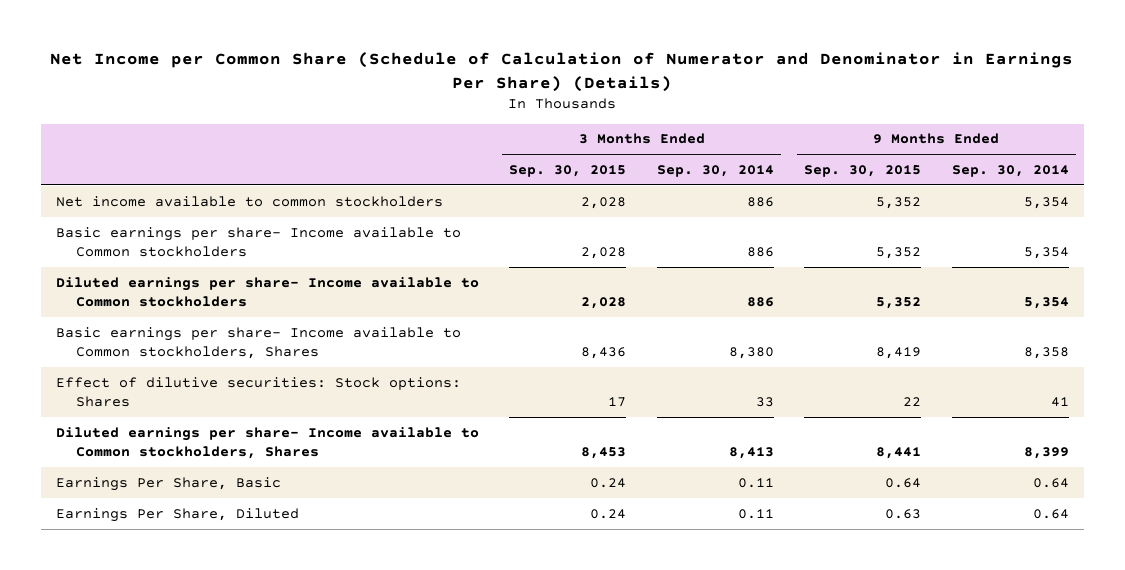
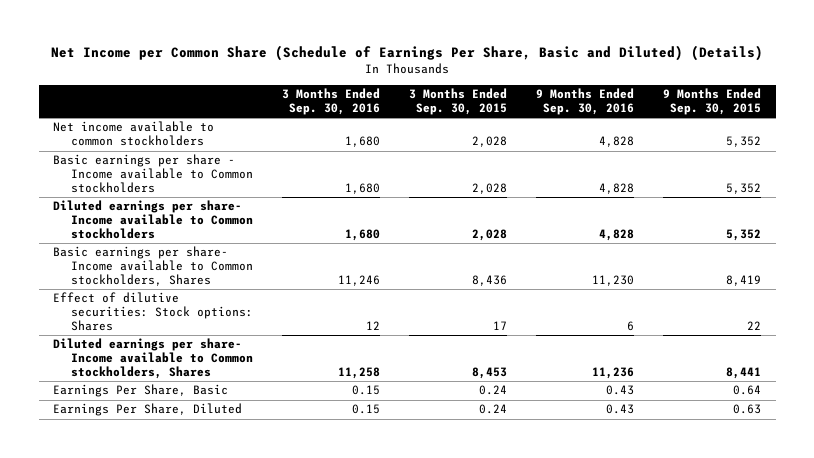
[50,52,1074,92] Net Income per Common Share (Schedule of Calculation of Numerator and Denominator in Earnings Per Share) (Details) -> [51,44,764,61] Net Income per Common Share (Schedule of Earnings Per Share, Basic and Diluted) (Details)
[656,165,774,178] Sep. 30, 2014 -> none
[951,165,1069,178] Sep. 30, 2014 -> none
none -> [281,88,380,116] 3 Months Ended Sep. 30, 2016
none -> [535,88,634,116] 9 Months Ended Sep. 30, 2016
[55,226,461,258] Basic earnings per share- Income available to Common stockholders -> [53,154,253,194] Basic earnings per share - Income available to Common stockholders

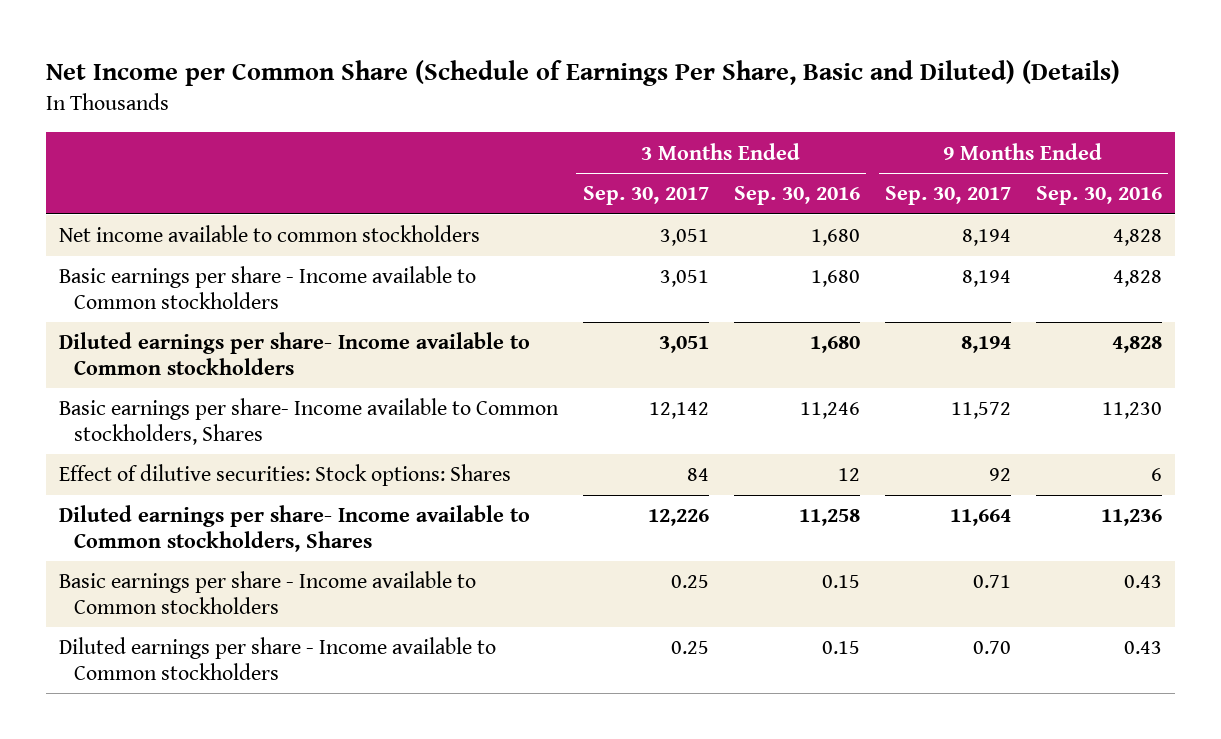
[408,88,507,116] 3 Months Ended Sep. 30, 2015 -> none
[663,88,762,116] 9 Months Ended Sep. 30, 2015 -> none
none -> [582,186,709,206] Sep. 30, 2017
none -> [884,186,1011,206] Sep. 30, 2017
[53,384,229,398] Earnings Per Share, Basic -> [58,571,476,614] Basic earnings per share - Income available to Common stockholders
[53,403,243,417] Earnings Per Share, Diluted -> [58,637,496,680] Diluted earnings per share - Income available to Common stockholders

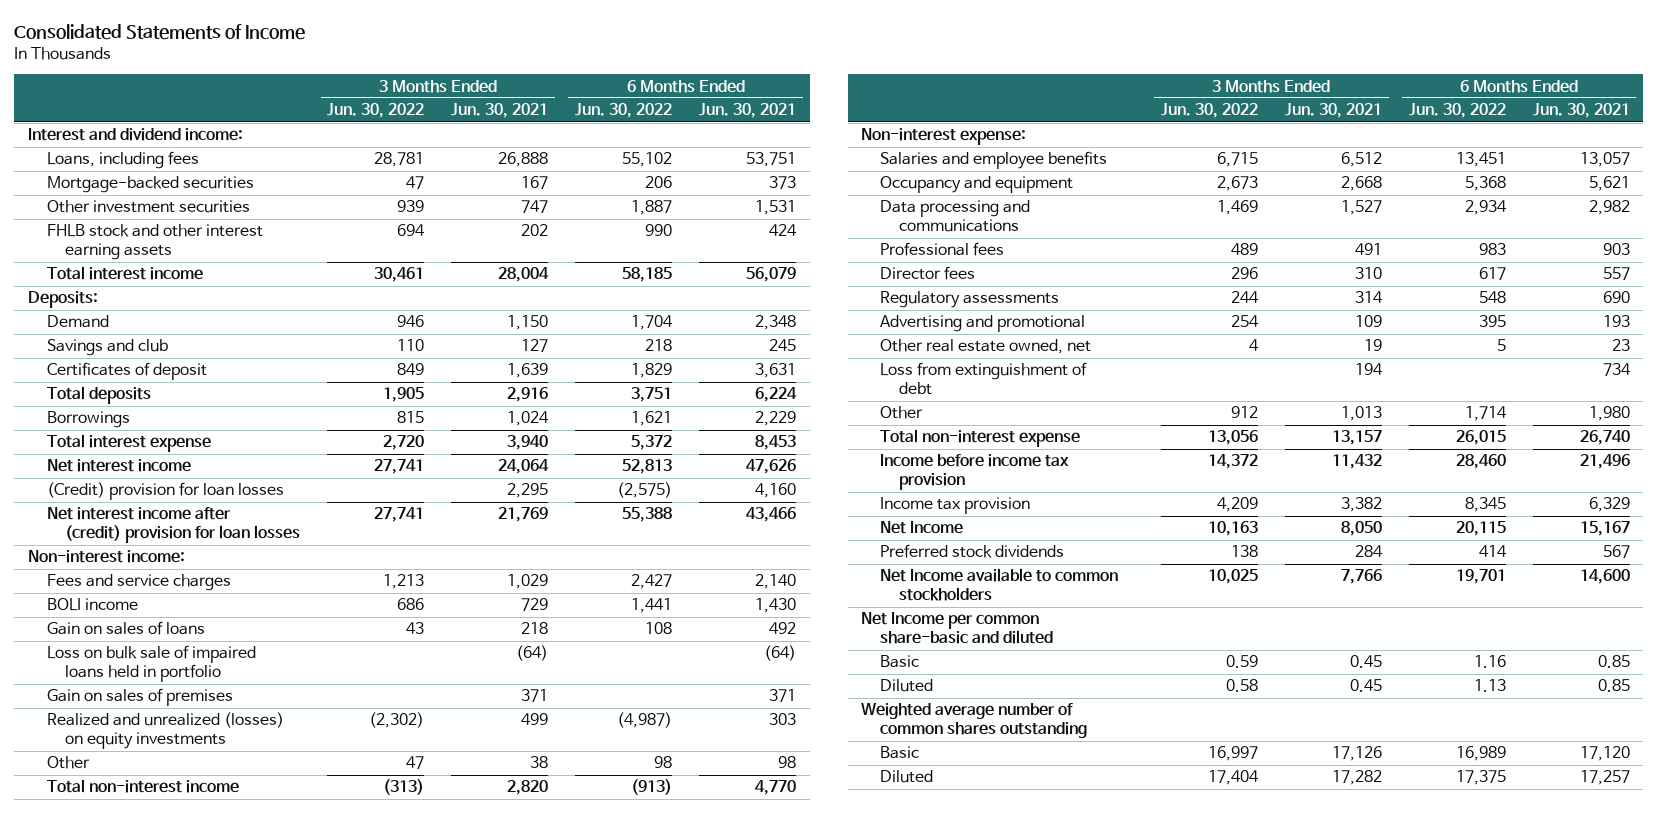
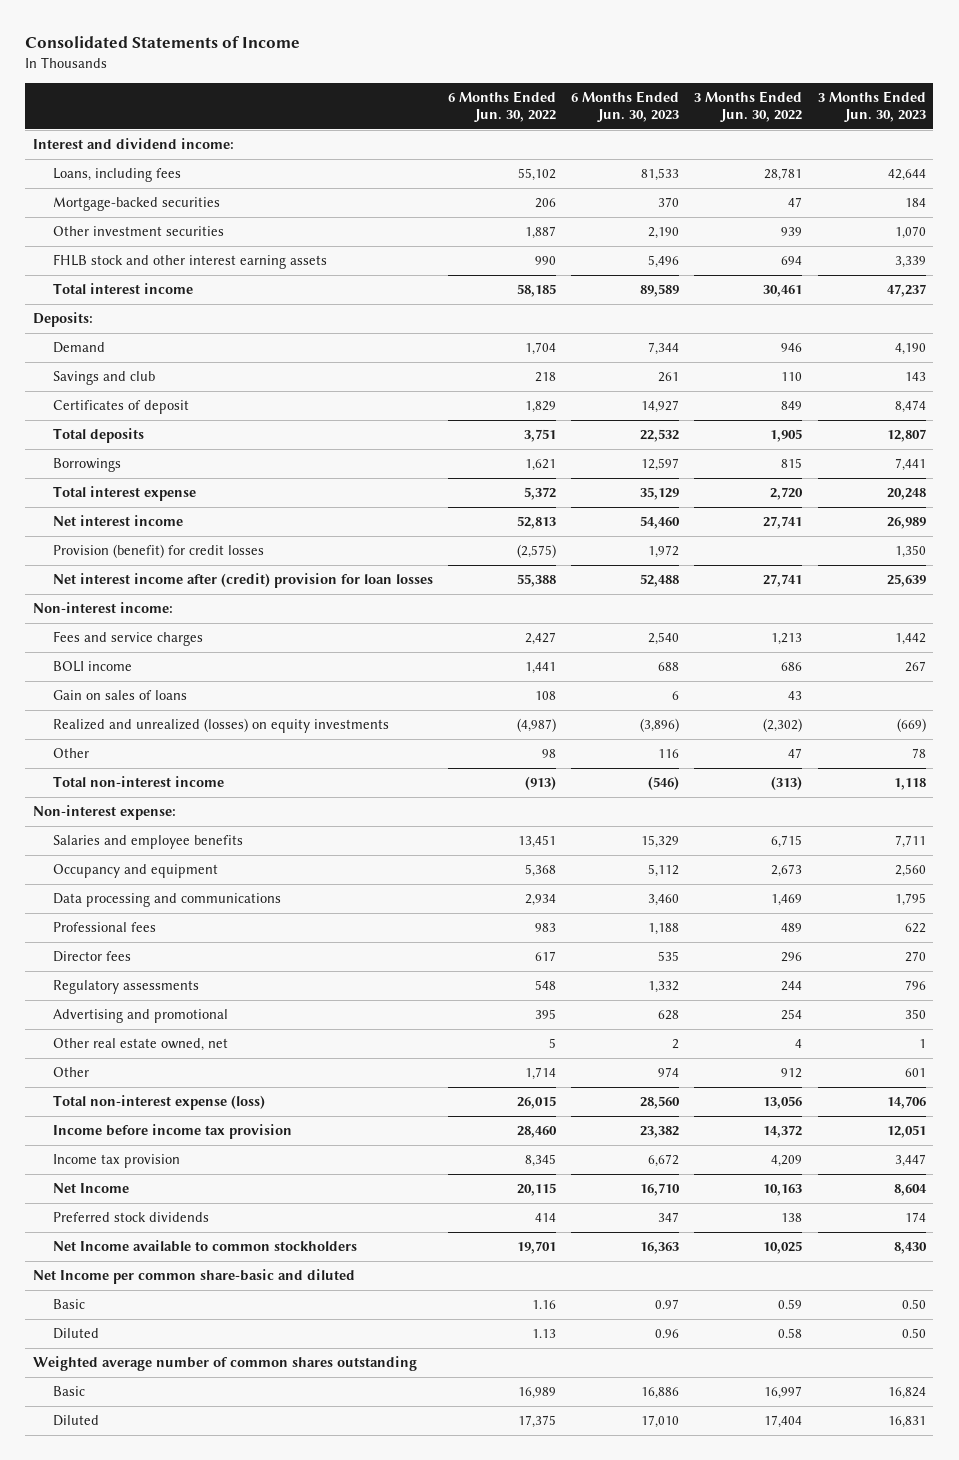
[451,103,549,119] Jun. 30, 2021 -> none
[699,103,797,119] Jun. 30, 2021 -> none
none -> [571,90,680,123] 6 Months Ended Jun. 30, 2023
none -> [817,90,926,123] 3 Months Ended Jun. 30, 2023
[46,482,284,501] (Credit) provision for loan losses -> [52,544,264,559] Provision (benefit) for credit losses
[46,645,256,683] Loss on bulk sale of impaired loans held in portfolio -> none
[46,688,233,707] Gain on sales of premises -> none
[880,362,1088,396] Loss from extinguishment of debt -> none
[880,429,1081,448] Total non-interest expense -> [52,1095,265,1111] Total non-interest expense (loss)

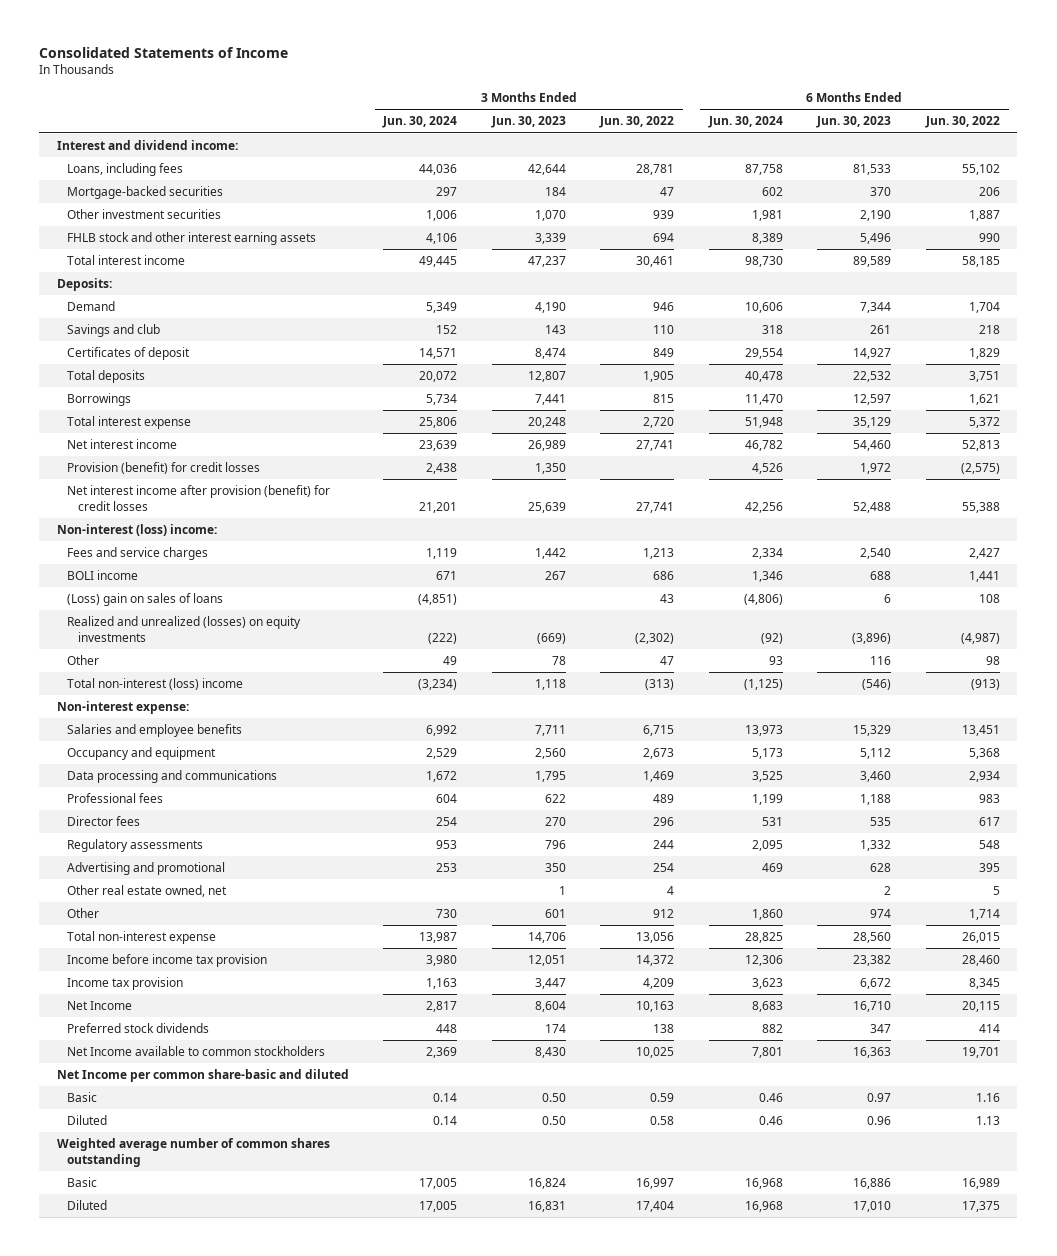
none -> [382,116,458,129] Jun. 30, 2024
none -> [707,116,783,129] Jun. 30, 2024
[52,573,433,589] Net interest income after (credit) provision for loan losses -> [67,484,331,511] Net interest income after provision (benefit) for credit losses
[33,602,174,614] Non-interest income: -> [56,523,217,536] Non-interest (loss) income:
[52,690,187,701] Gain on sales of loans -> [67,592,224,606] (Loss) gain on sales of loans
[52,776,224,788] Total non-interest income -> [67,677,244,690] Total non-interest (loss) income
[52,1095,265,1111] Total non-interest expense (loss) -> [67,930,217,944] Total non-interest expense

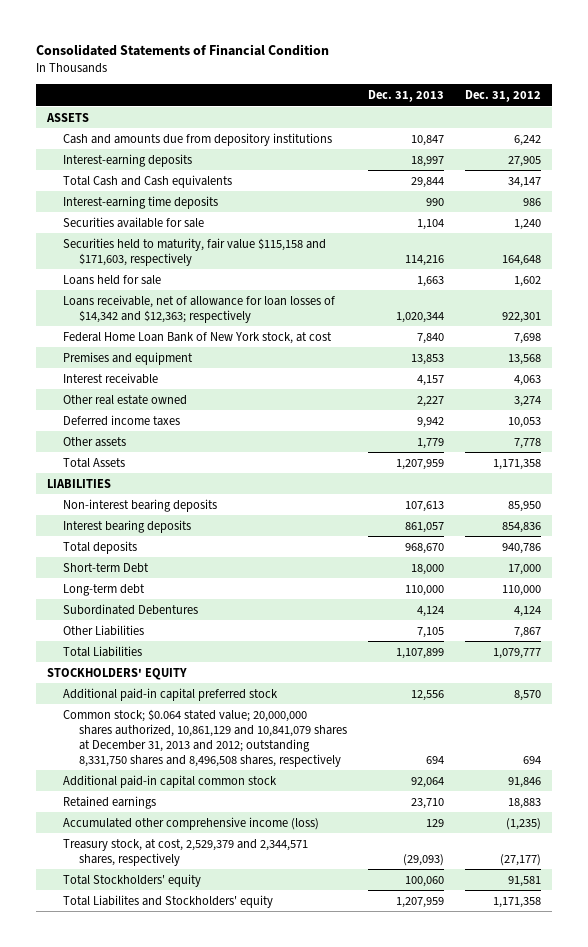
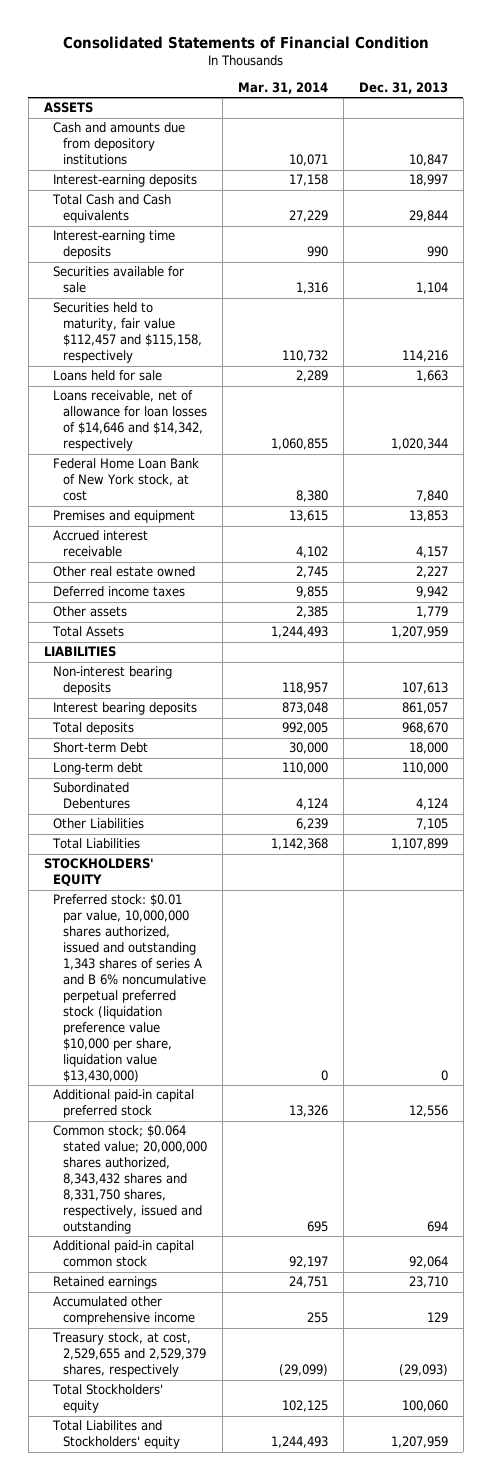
[465,90,542,103] Dec. 31, 2012 -> none
none -> [237,81,328,94] Mar. 31, 2014
[62,237,326,266] Securities held to maturity, fair value $115,158 and $171,603, respectively -> [53,302,202,364] Securities held to maturity, fair value $112,457 and $115,158, respectively
[62,294,335,323] Loans receivable, net of allowance for loan losses of $14,342 and $12,363; respectively -> [53,390,207,452] Loans receivable, net of allowance for loan losses of $14,646 and $14,342, respectively
[62,372,158,384] Interest receivable -> [53,530,149,558] Accrued interest receivable
none -> [53,894,206,1082] Preferred stock: $0.01 par value, 10,000,000 shares authorized, issued and outstanding 1,343 shares of series A and B 6% noncumulative perpetual preferred stock (liquidation preference value $10,000 per share, liquidation value $13,430,000)
[62,708,347,767] Common stock; $0.064 stated value; 20,000,000 shares authorized, 10,861,129 and 10,841,079 shares at December 31, 2013 and 2012; outstanding 8,331,750 shares and 8,496,508 shares, respectively -> [53,1125,207,1235] Common stock; $0.064 stated value; 20,000,000 shares authorized, 8,343,432 shares and 8,331,750 shares, respectively, issued and outstanding
[62,816,319,830] Accumulated other comprehensive income (loss) -> [53,1296,195,1326] Accumulated other comprehensive income
[62,838,308,866] Treasury stock, at cost, 2,529,379 and 2,344,571 shares, respectively -> [52,1332,206,1378] Treasury stock, at cost, 2,529,655 and 2,529,379 shares, respectively

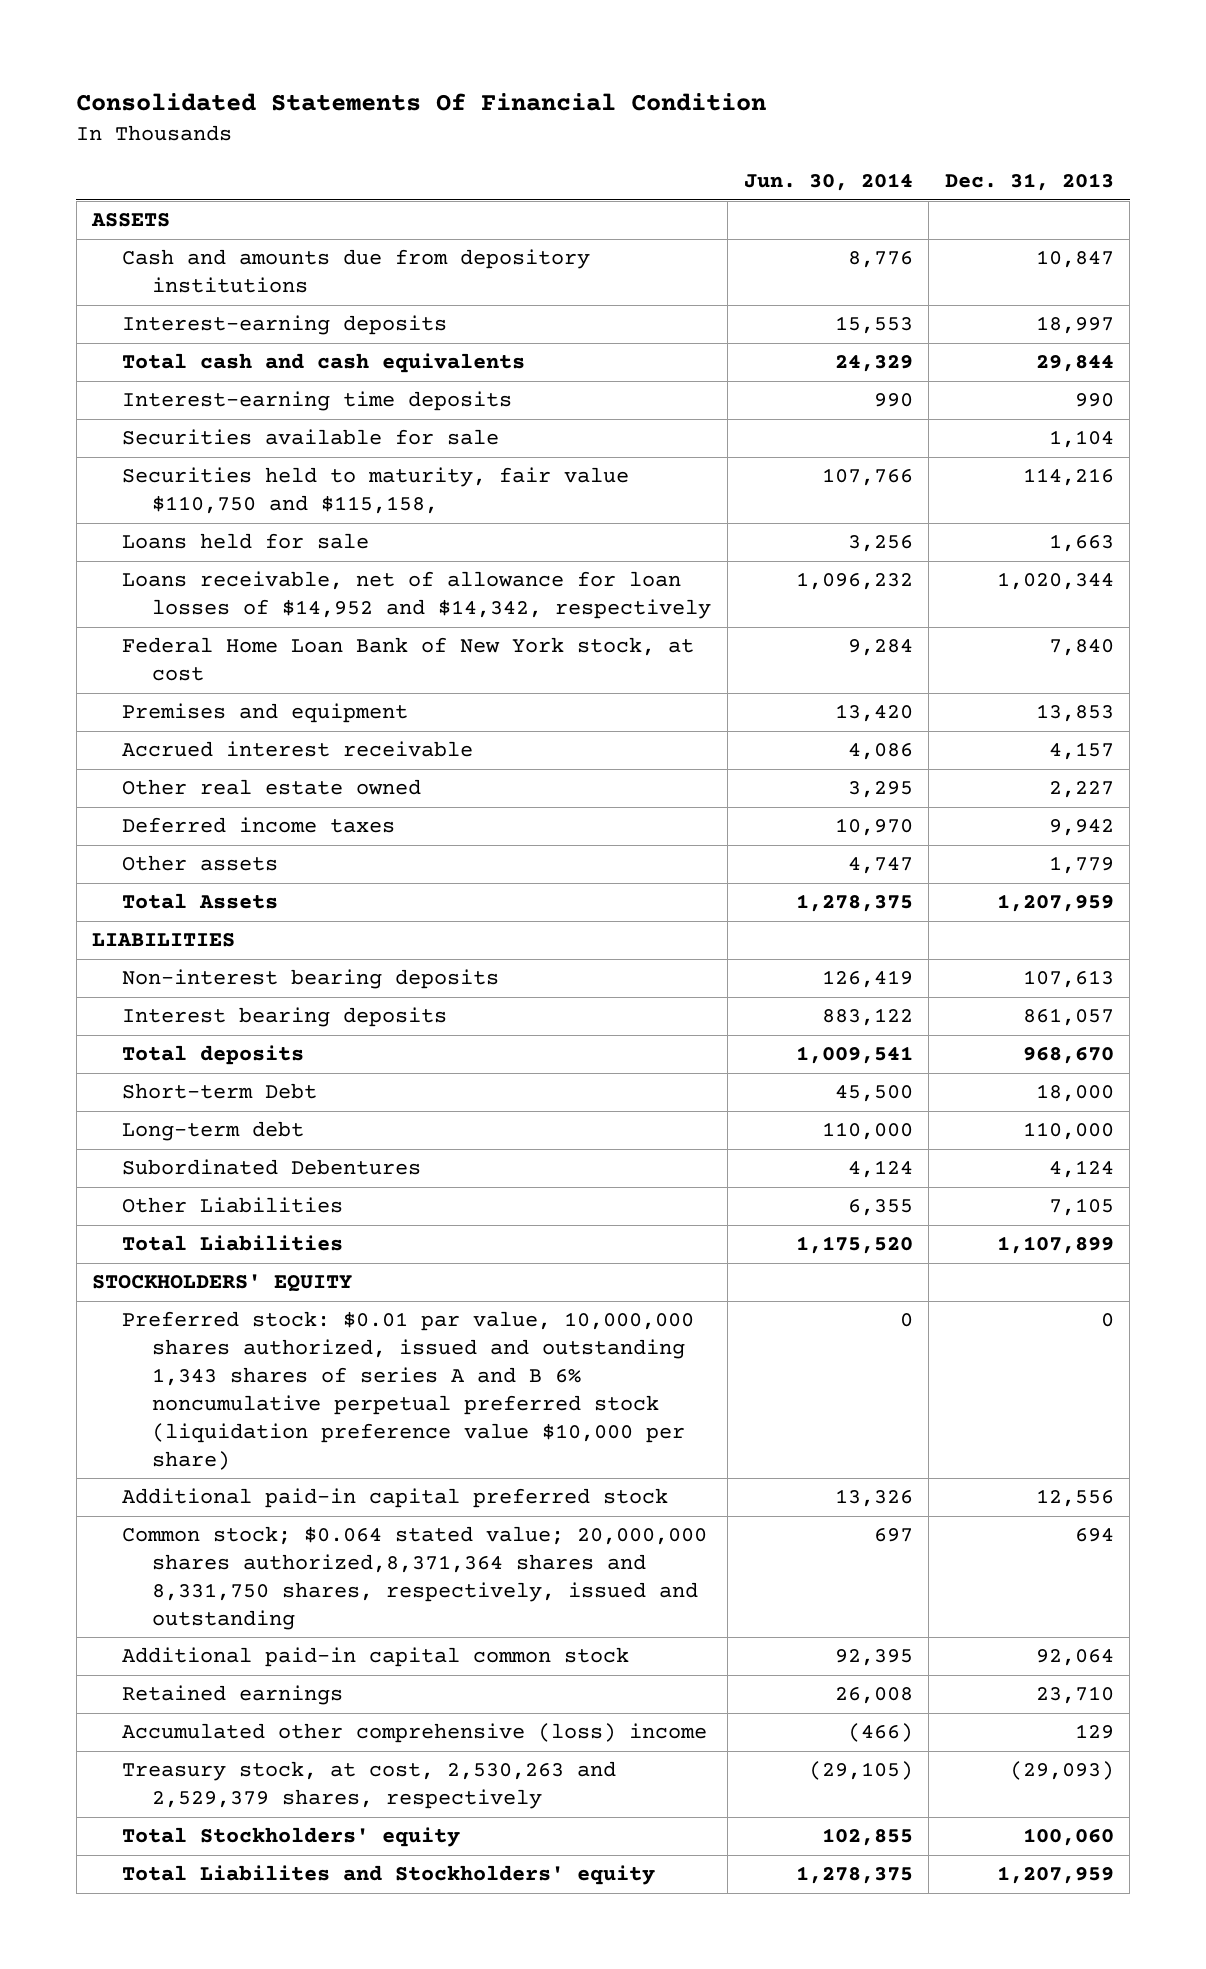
[62,35,429,49] Consolidated Statements of Financial Condition -> [76,93,767,112] Consolidated Statements Of Financial Condition
[237,81,328,94] Mar. 31, 2014 -> none
none -> [743,173,913,192] Jun. 30, 2014
[52,194,172,224] Total Cash and Cash equivalents -> [122,353,526,374] Total cash and cash equivalents
[53,302,202,364] Securities held to maturity, fair value $112,457 and $115,158, respectively -> [122,467,630,515] Securities held to maturity, fair value $110,750 and $115,158,
[53,390,207,452] Loans receivable, net of allowance for loan losses of $14,646 and $14,342, respectively -> [122,571,712,620] Loans receivable, net of allowance for loan losses of $14,952 and $14,342, respectively
[53,894,206,1082] Preferred stock: $0.01 par value, 10,000,000 shares authorized, issued and outstanding 1,343 shares of series A and B 6% noncumulative perpetual preferred stock (liquidation preference value $10,000 per share, liquidation value $13,430,000) -> [122,1311,695,1470] Preferred stock: $0.01 par value, 10,000,000 shares authorized, issued and outstanding 1,343 shares of series A and B 6% noncumulative perpetual preferred stock (liquidation preference value $10,000 per share)
[53,1125,207,1235] Common stock; $0.064 stated value; 20,000,000 shares authorized, 8,343,432 shares and 8,331,750 shares, respectively, issued and outstanding -> [122,1526,708,1631] Common stock; $0.064 stated value; 20,000,000 shares authorized,8,371,364 shares and 8,331,750 shares, respectively, issued and outstanding
[53,1296,195,1326] Accumulated other comprehensive income -> [122,1723,708,1744] Accumulated other comprehensive (loss) income
[52,1332,206,1378] Treasury stock, at cost, 2,529,655 and 2,529,379 shares, respectively -> [122,1761,617,1810] Treasury stock, at cost, 2,530,263 and 2,529,379 shares, respectively

